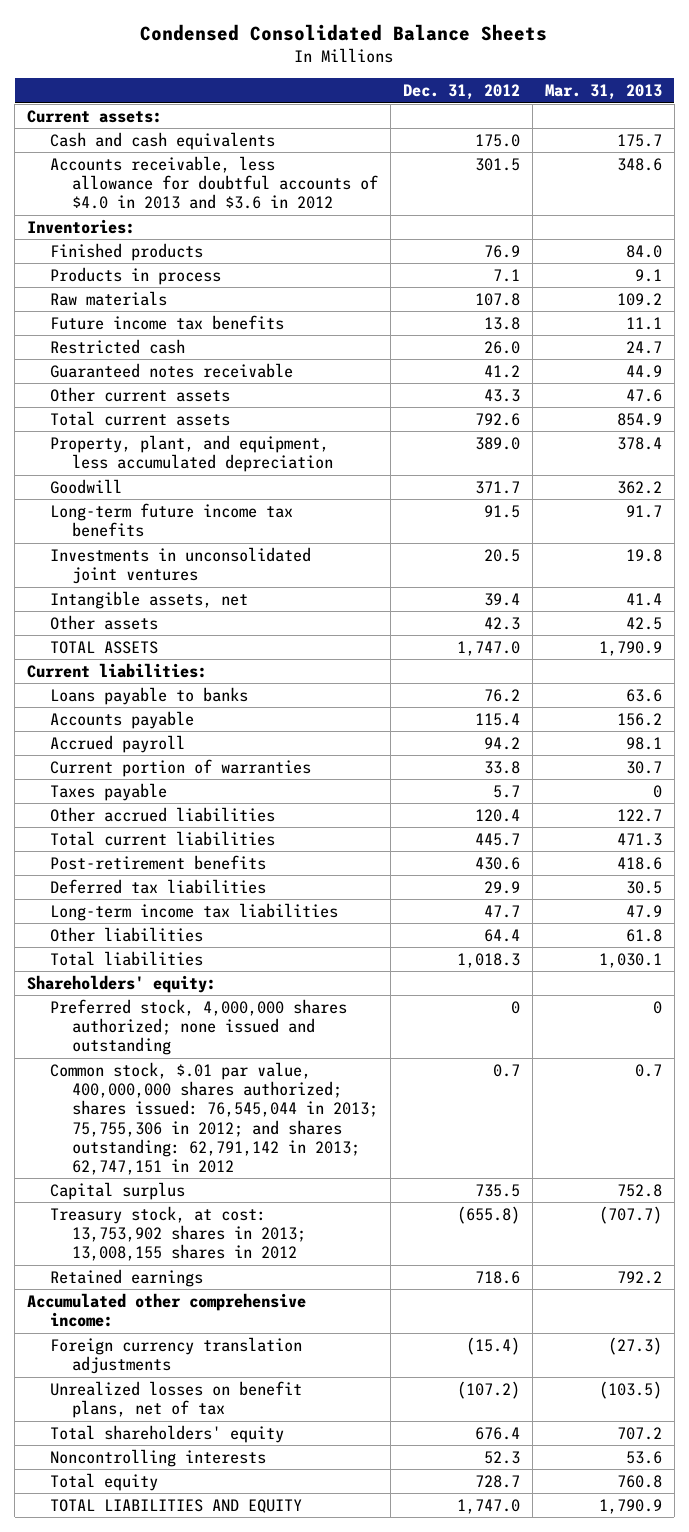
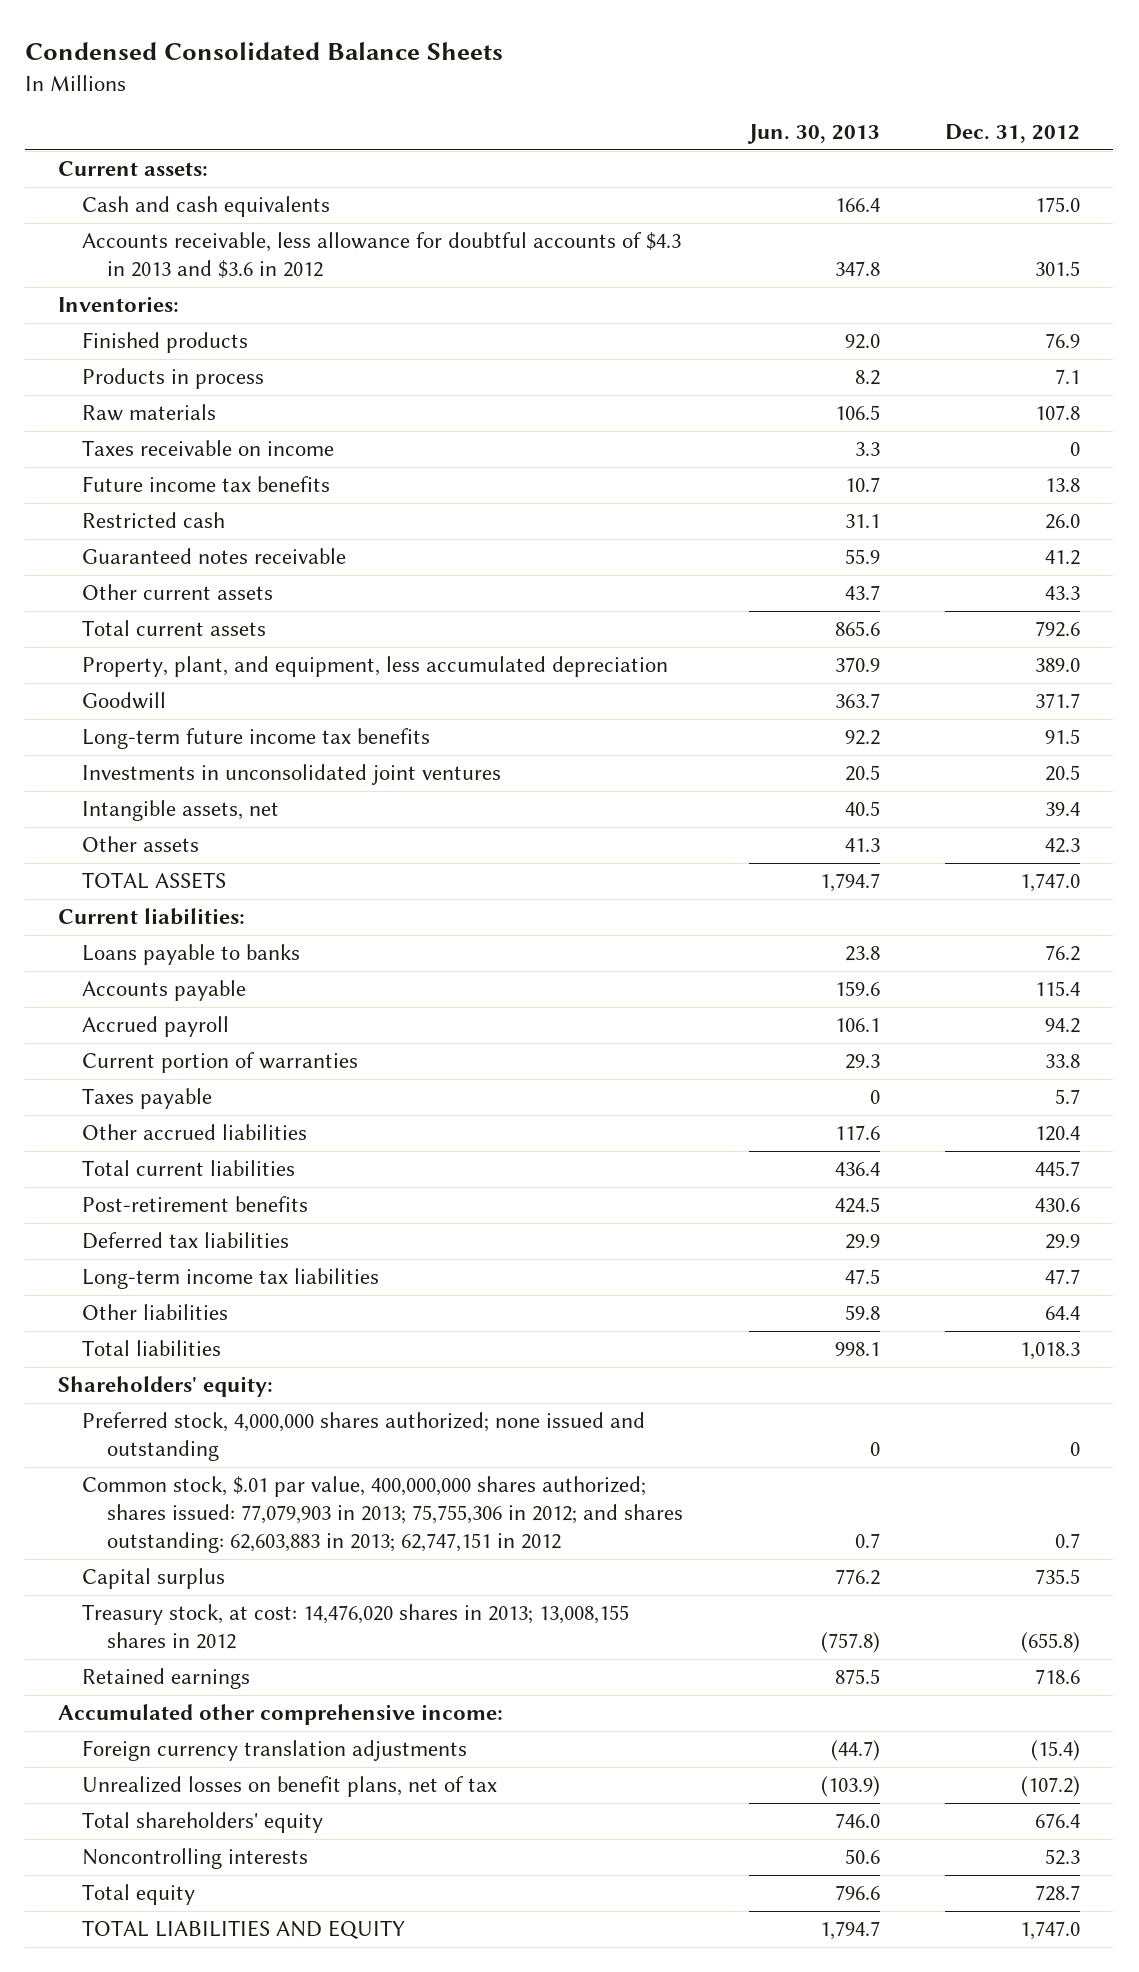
[544,84,662,101] Mar. 31, 2013 -> none
none -> [746,124,880,145] Jun. 30, 2013
[49,155,379,210] Accounts receivable, less allowance for doubtful accounts of $4.0 in 2013 and $3.6 in 2012 -> [82,232,682,279] Accounts receivable, less allowance for doubtful accounts of $4.3 in 2013 and $3.6 in 2012
none -> [82,440,335,457] Taxes receivable on income
[49,1061,379,1175] Common stock, $.01 par value, 400,000,000 shares authorized; shares issued: 76,545,044 in 2013; 75,755,306 in 2012; and shares outstanding: 62,791,142 in 2013; 62,747,151 in 2012 -> [82,1476,683,1554] Common stock, $.01 par value, 400,000,000 shares authorized; shares issued: 77,079,903 in 2013; 75,755,306 in 2012; and shares outstanding: 62,603,883 in 2013; 62,747,151 in 2012
[49,1205,307,1262] Treasury stock, at cost: 13,753,902 shares in 2013; 13,008,155 shares in 2012 -> [82,1604,630,1650] Treasury stock, at cost: 14,476,020 shares in 2013; 13,008,155 shares in 2012

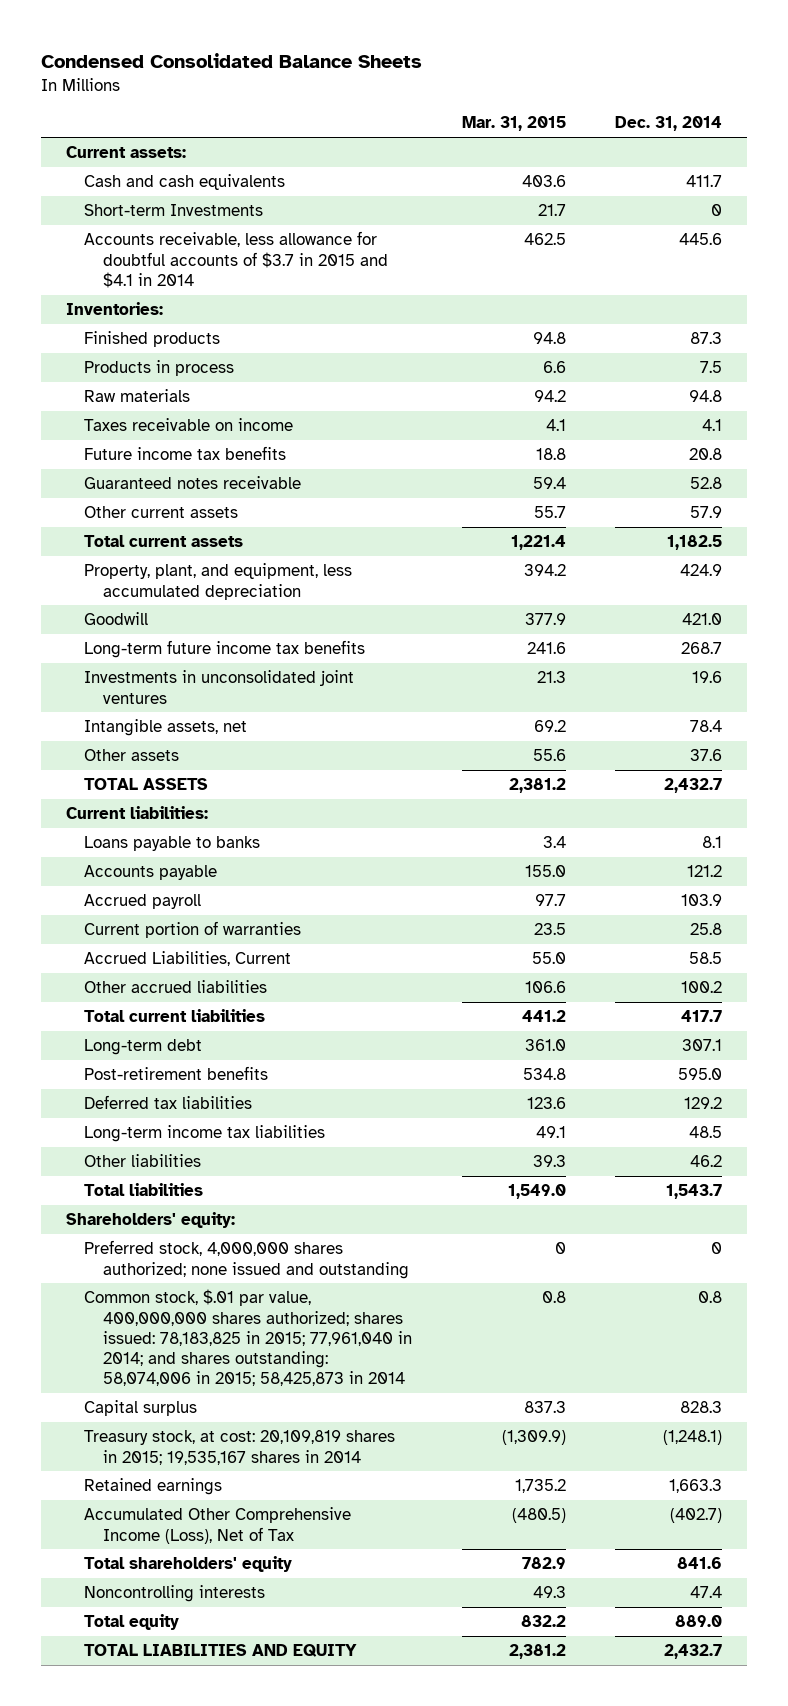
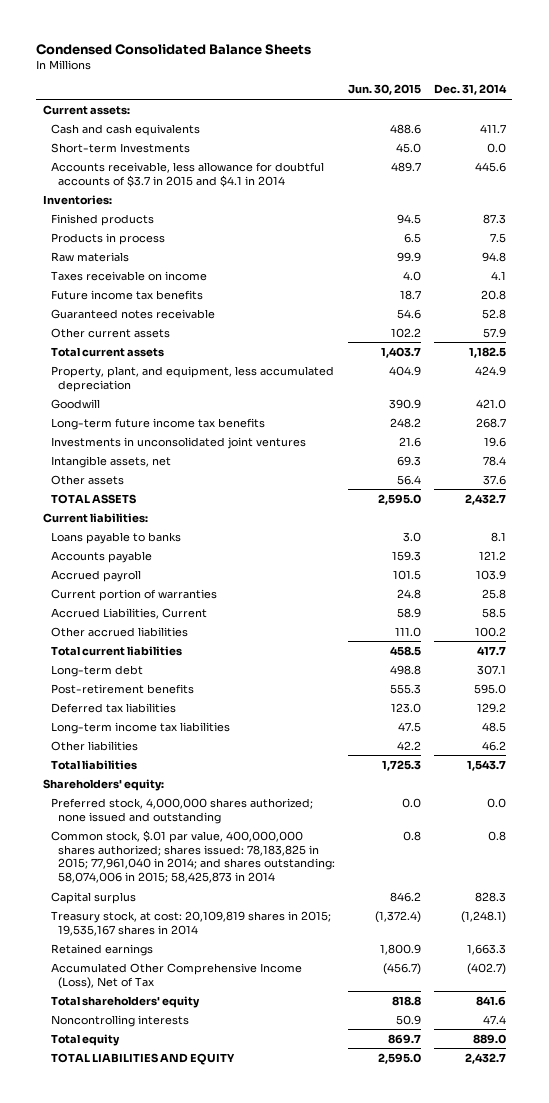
[461,116,566,132] Mar. 31, 2015 -> none
none -> [348,84,422,96] Jun. 30, 2015
[711,204,723,217] 0 -> [486,142,506,153] 0.0
[711,1242,723,1255] 0 -> [486,797,506,808] 0.0

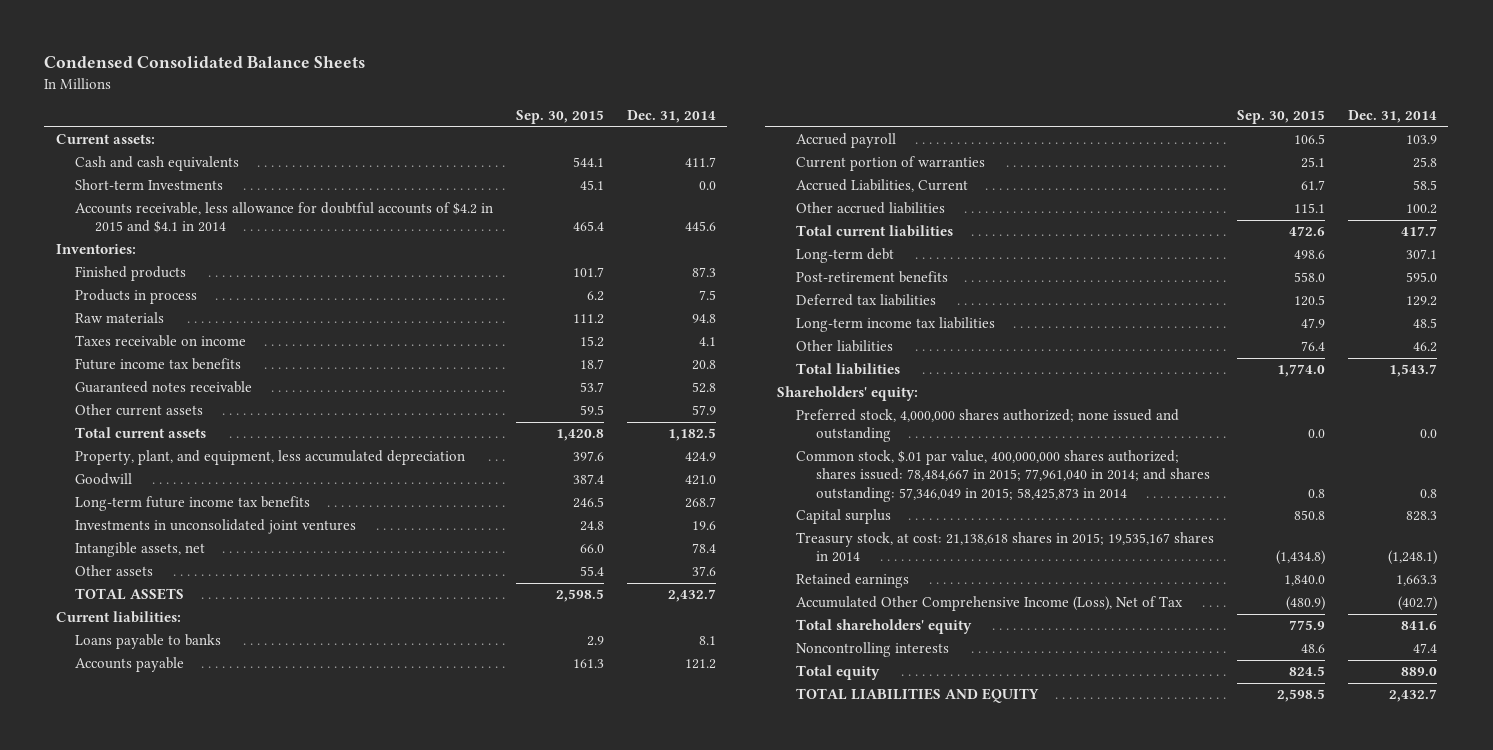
[348,84,422,96] Jun. 30, 2015 -> none
none -> [516,110,605,125] Sep. 30, 2015
[50,161,324,187] Accounts receivable, less allowance for doubtful accounts of $3.7 in 2015 and $4.1 in 2014 -> [75,202,494,234] Accounts receivable, less allowance for doubtful accounts of $4.2 in 2015 and $4.1 in 2014
[50,829,336,884] Common stock, $.01 par value, 400,000,000 shares authorized; shares issued: 78,183,825 in 2015; 77,961,040 in 2014; and shares outstanding: 58,074,006 in 2015; 58,425,873 in 2014 -> [796,450,1210,502] Common stock, $.01 par value, 400,000,000 shares authorized; shares issued: 78,484,667 in 2015; 77,961,040 in 2014; and shares outstanding: 57,346,049 in 2015; 58,425,873 in 2014
[50,910,331,936] Treasury stock, at cost: 20,109,819 shares in 2015; 19,535,167 shares in 2014 -> [796,532,1215,563] Treasury stock, at cost: 21,138,618 shares in 2015; 19,535,167 shares in 2014

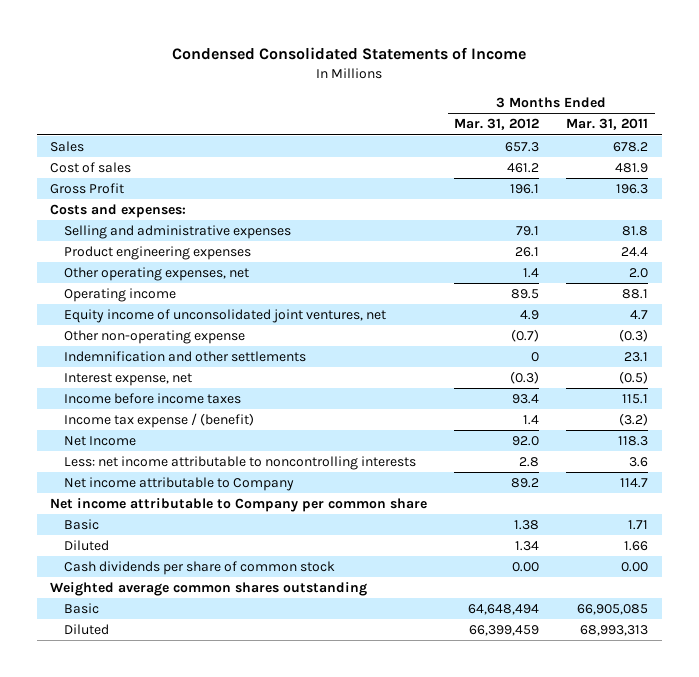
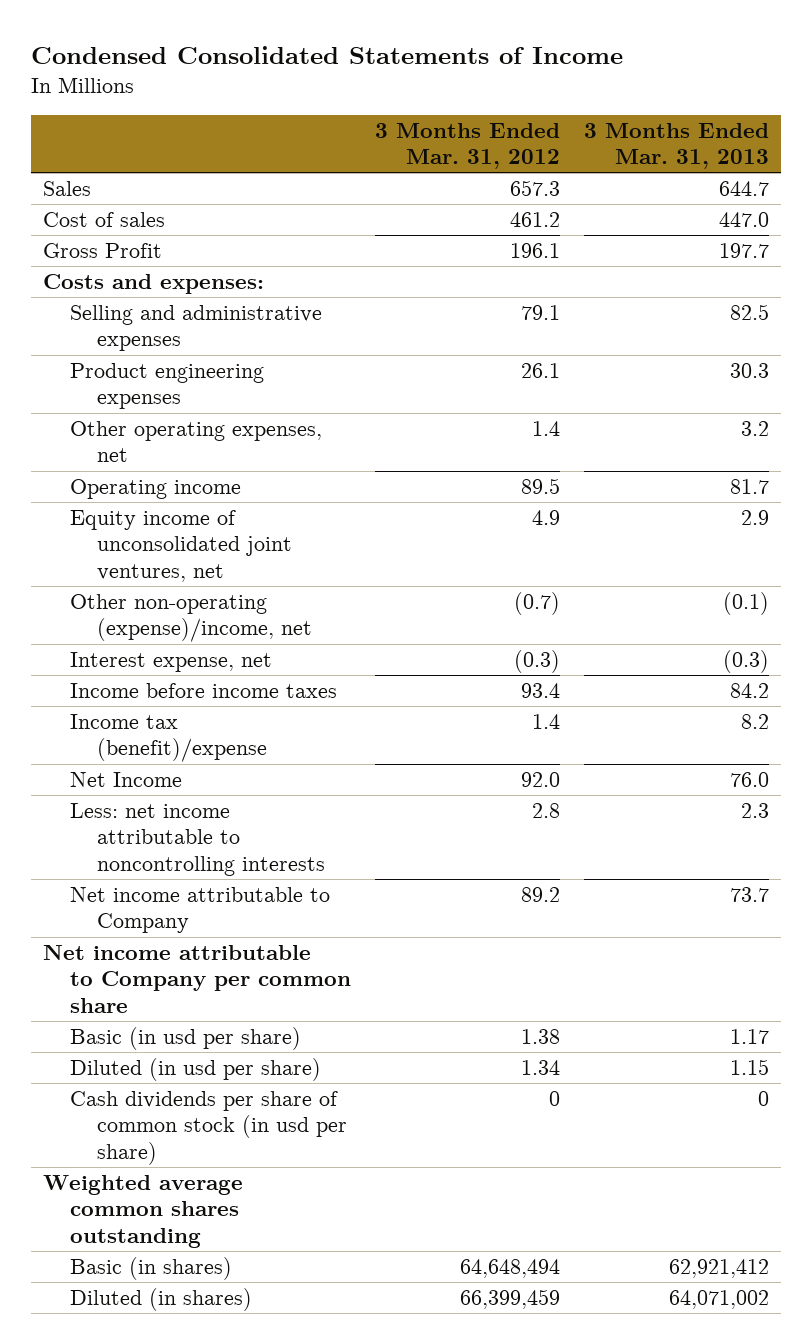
[566,118,649,131] Mar. 31, 2011 -> none
none -> [583,122,769,170] 3 Months Ended Mar. 31, 2013
[63,351,306,363] Indemnification and other settlements -> none
[63,330,245,345] Other non-operating expense -> [69,594,312,643] Other non-operating (expense)/income, net
[63,413,254,429] Income tax expense / (benefit) -> [69,714,267,763] Income tax (benefit)/expense
[63,519,99,531] Basic -> [69,1027,301,1051] Basic (in usd per share)
[63,540,109,552] Diluted -> [69,1058,321,1082] Diluted (in usd per share)
[63,561,335,576] Cash dividends per share of common stock -> [69,1091,347,1165] Cash dividends per share of common stock (in usd per share)
[512,562,540,573] 0.00 -> [548,1091,560,1107] 0
[63,603,99,615] Basic -> [69,1257,232,1281] Basic (in shares)
[63,624,109,636] Diluted -> [69,1288,252,1312] Diluted (in shares)

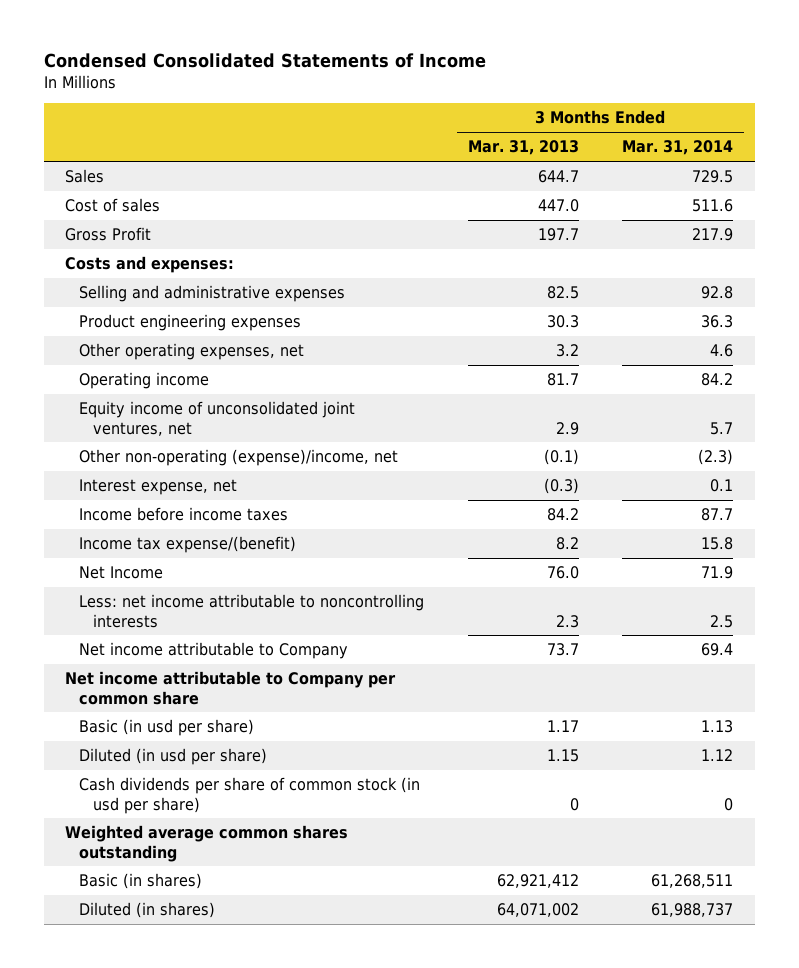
[374,122,560,170] 3 Months Ended Mar. 31, 2012 -> none
none -> [622,140,734,156] Mar. 31, 2014
[69,714,267,763] Income tax (benefit)/expense -> [79,536,297,554] Income tax expense/(benefit)

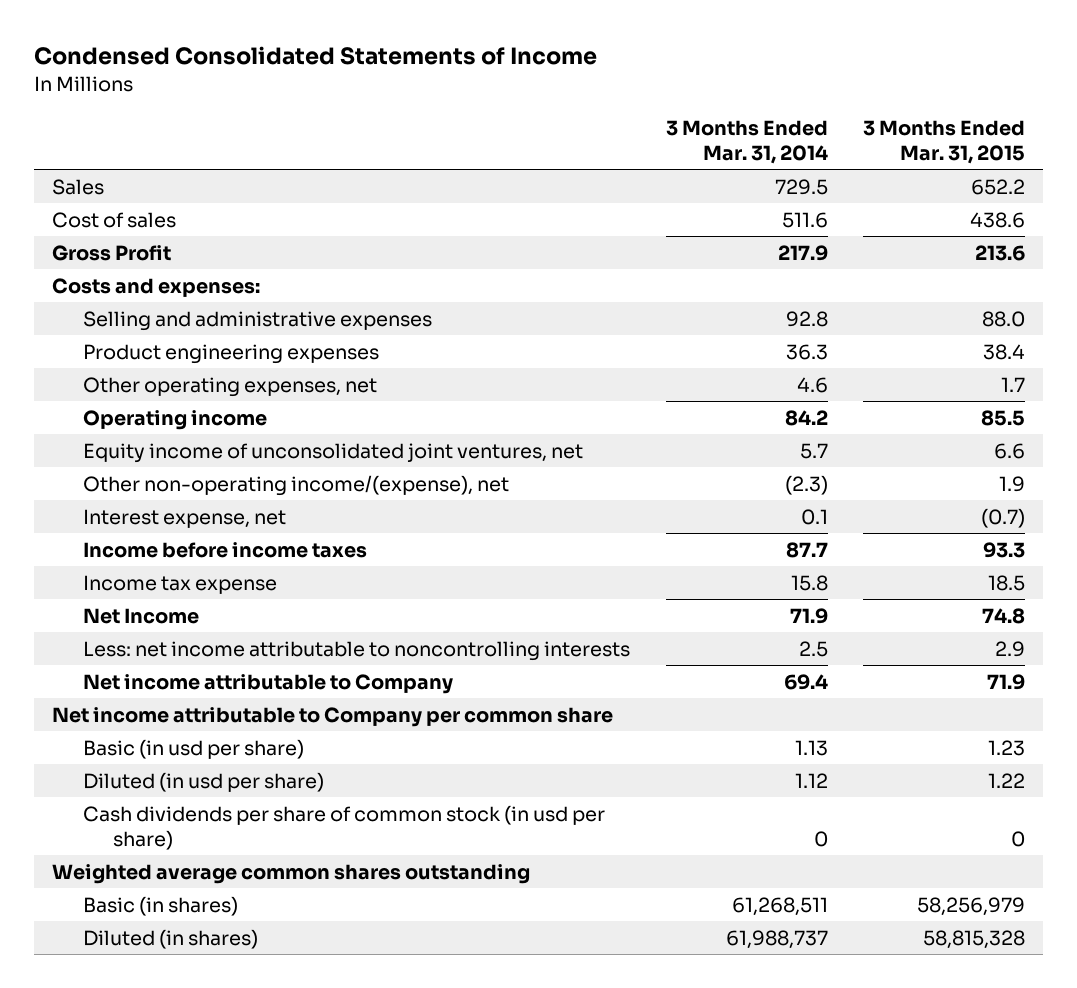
[467,140,579,156] Mar. 31, 2013 -> none
none -> [863,119,1026,164] 3 Months Ended Mar. 31, 2015
[79,449,399,467] Other non-operating (expense)/income, net -> [82,474,509,496] Other non-operating income/(expense), net
[79,536,297,554] Income tax expense/(benefit) -> [82,574,277,594] Income tax expense

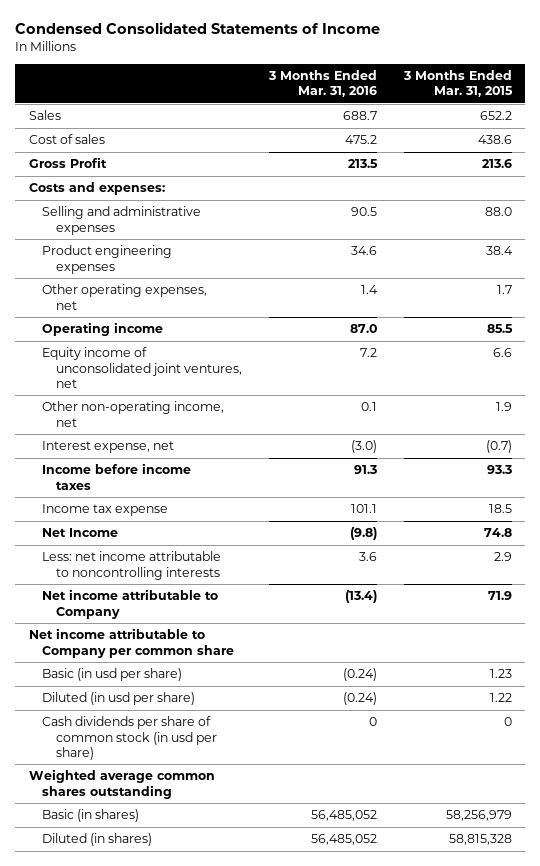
[665,119,828,164] 3 Months Ended Mar. 31, 2014 -> none
none -> [267,69,377,98] 3 Months Ended Mar. 31, 2016
[82,474,509,496] Other non-operating income/(expense), net -> [42,401,225,427] Other non-operating income, net

